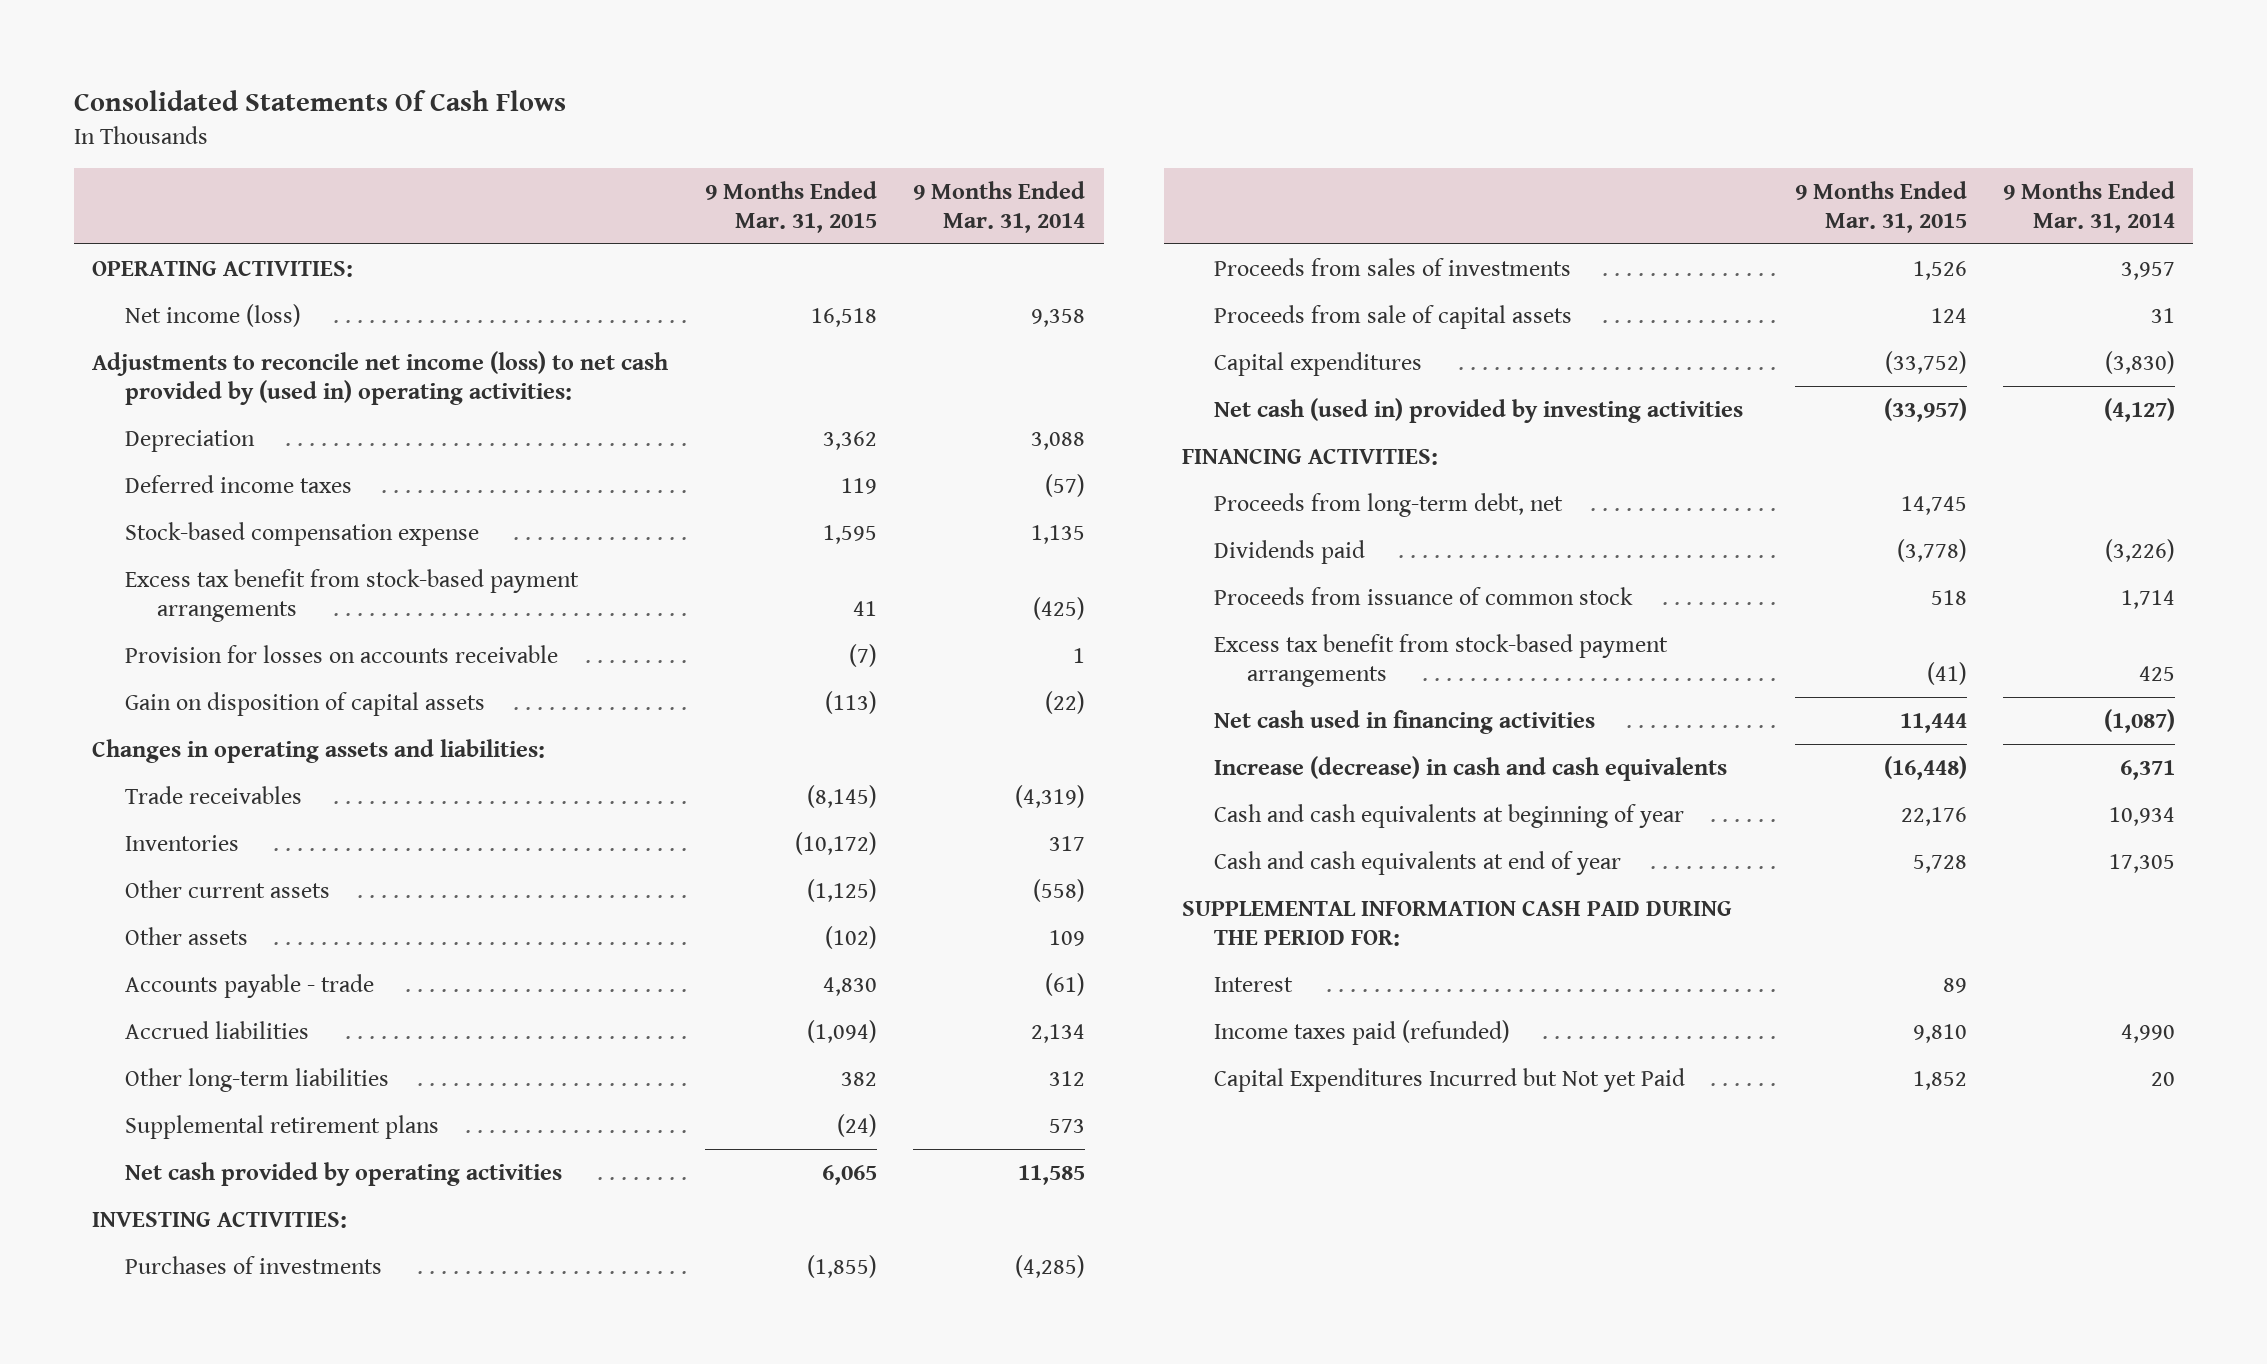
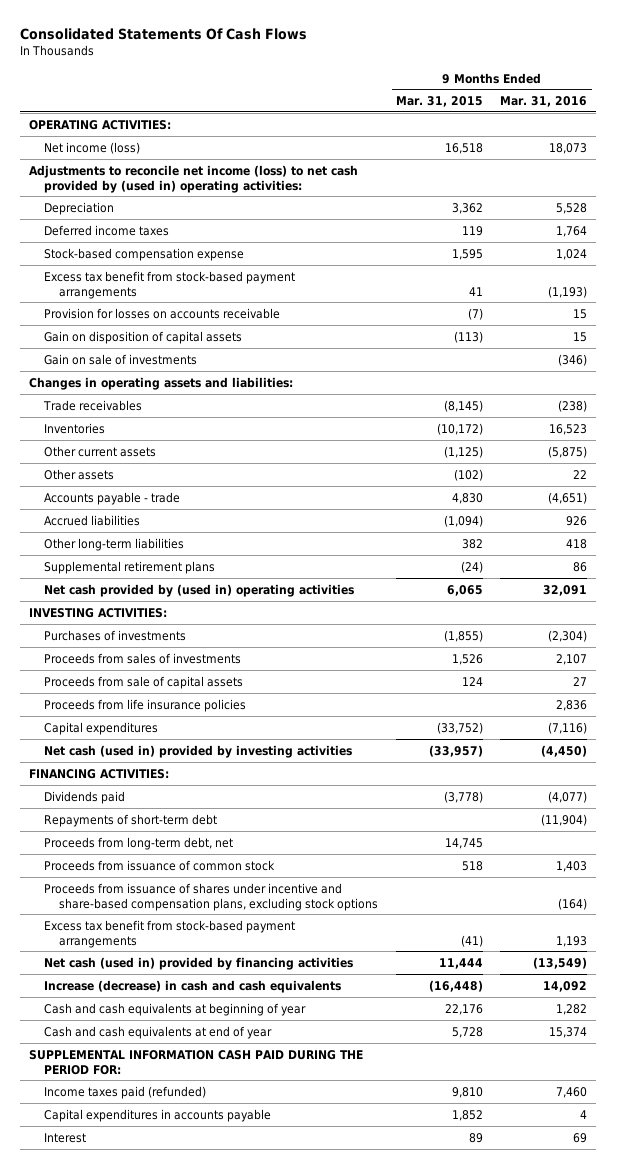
[913,180,1086,233] 9 Months Ended Mar. 31, 2014 -> none
none -> [500,96,588,108] Mar. 31, 2016
none -> [44,353,198,365] Gain on sale of investments
[124,1161,562,1186] Net cash provided by operating activities -> [44,583,355,597] Net cash provided by (used in) operating activities
none -> [44,698,247,712] Proceeds from life insurance policies
none -> [44,813,218,827] Repayments of short-term debt
[1214,492,1564,517] Proceeds from long-term debt, net -> [44,836,234,850] Proceeds from long-term debt, net
none -> [44,882,379,911] Proceeds from issuance of shares under incentive and share-based compensation plans, excluding stock options
[1214,709,1596,734] Net cash used in financing activities -> [44,956,354,970] Net cash (used in) provided by financing activities
[1214,1067,1686,1092] Capital Expenditures Incurred but Not yet Paid -> [44,1108,272,1122] Capital expenditures in accounts payable
[1214,976,1294,992] Interest -> [44,1132,87,1143] Interest

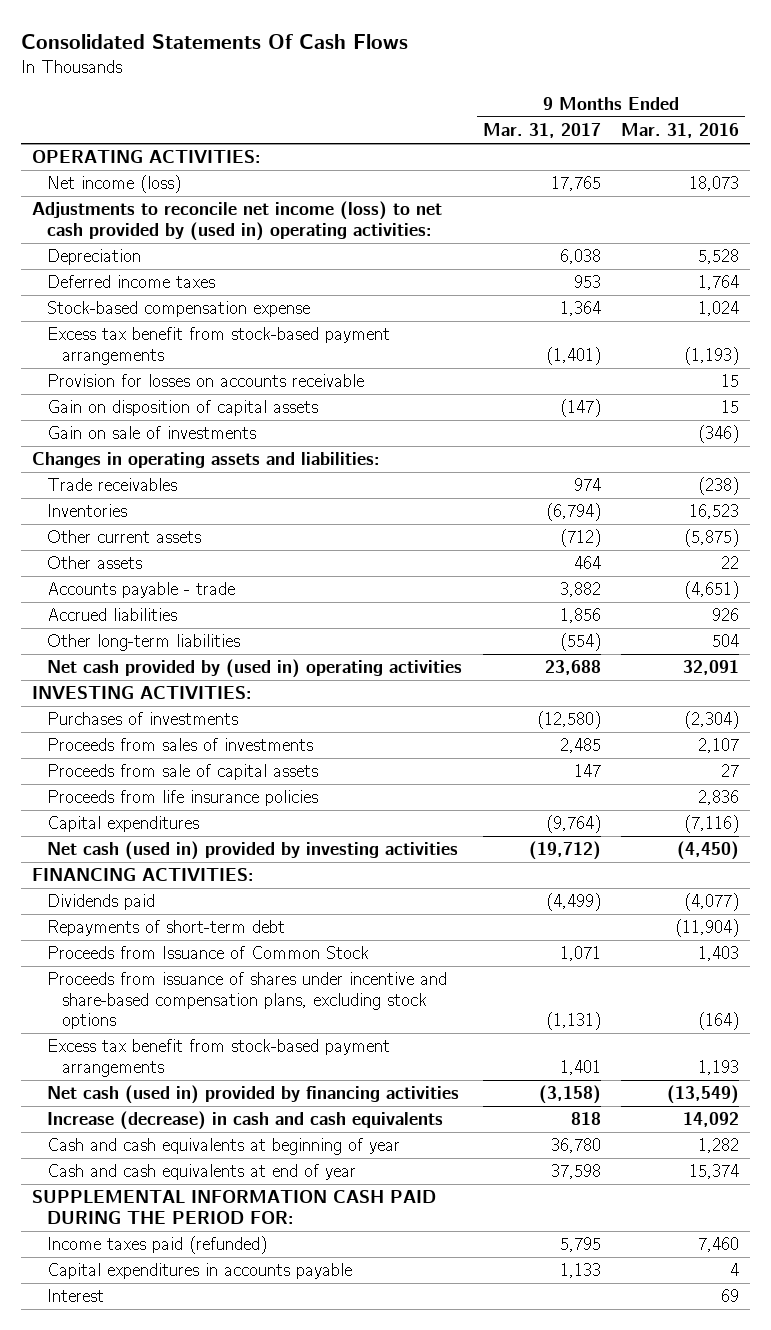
[395,96,483,108] Mar. 31, 2015 -> none
none -> [482,123,601,139] Mar. 31, 2017
[44,560,216,574] Supplemental retirement plans -> none
[566,538,588,549] 418 -> [712,634,740,648] 504
[44,836,234,850] Proceeds from long-term debt, net -> none
[44,859,276,871] Proceeds from issuance of common stock -> [46,946,369,960] Proceeds from Issuance of Common Stock

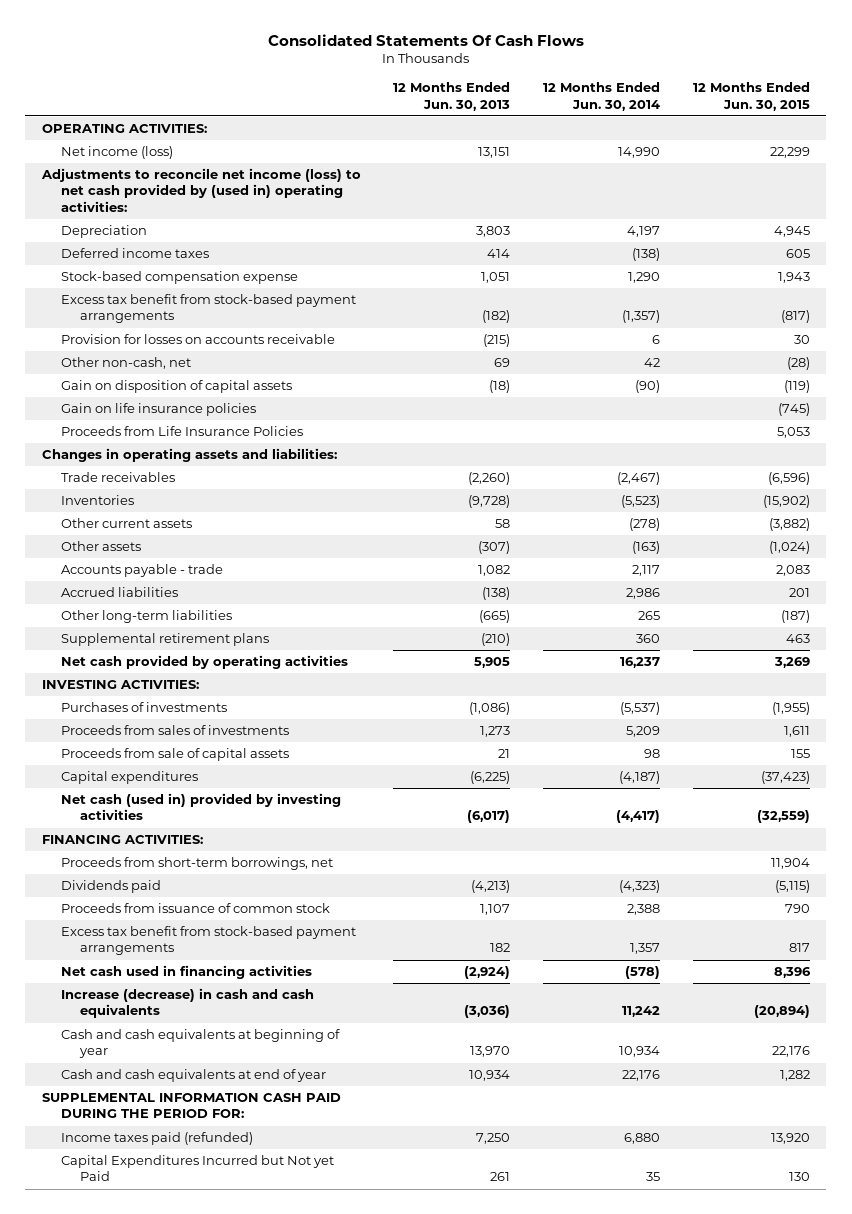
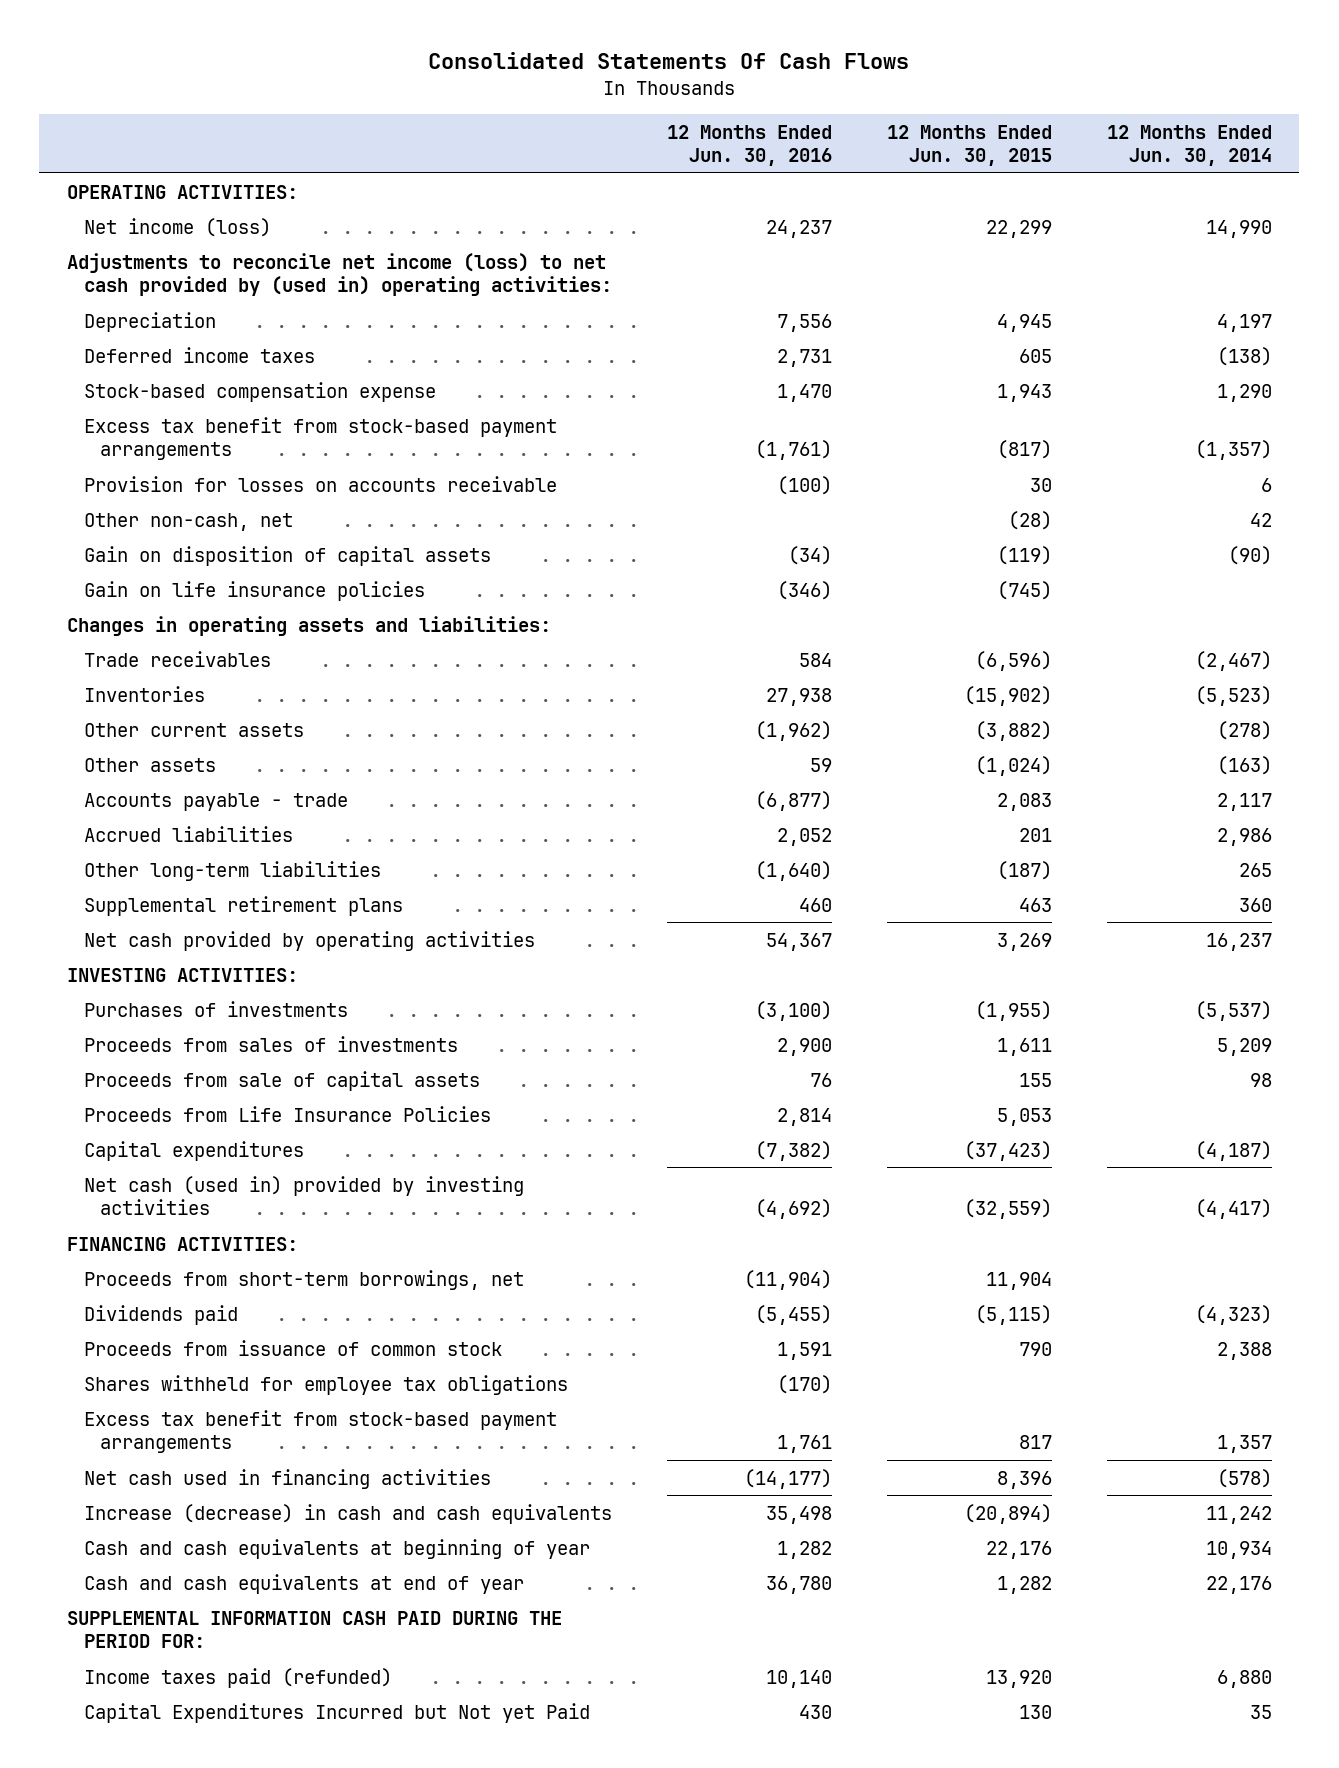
[393,82,511,111] 12 Months Ended Jun. 30, 2013 -> none
none -> [666,124,832,167] 12 Months Ended Jun. 30, 2016
[60,426,303,437] Proceeds from Life Insurance Policies -> [83,1105,491,1122] Proceeds from Life Insurance Policies
none -> [83,1374,568,1395] Shares withheld for employee tax obligations

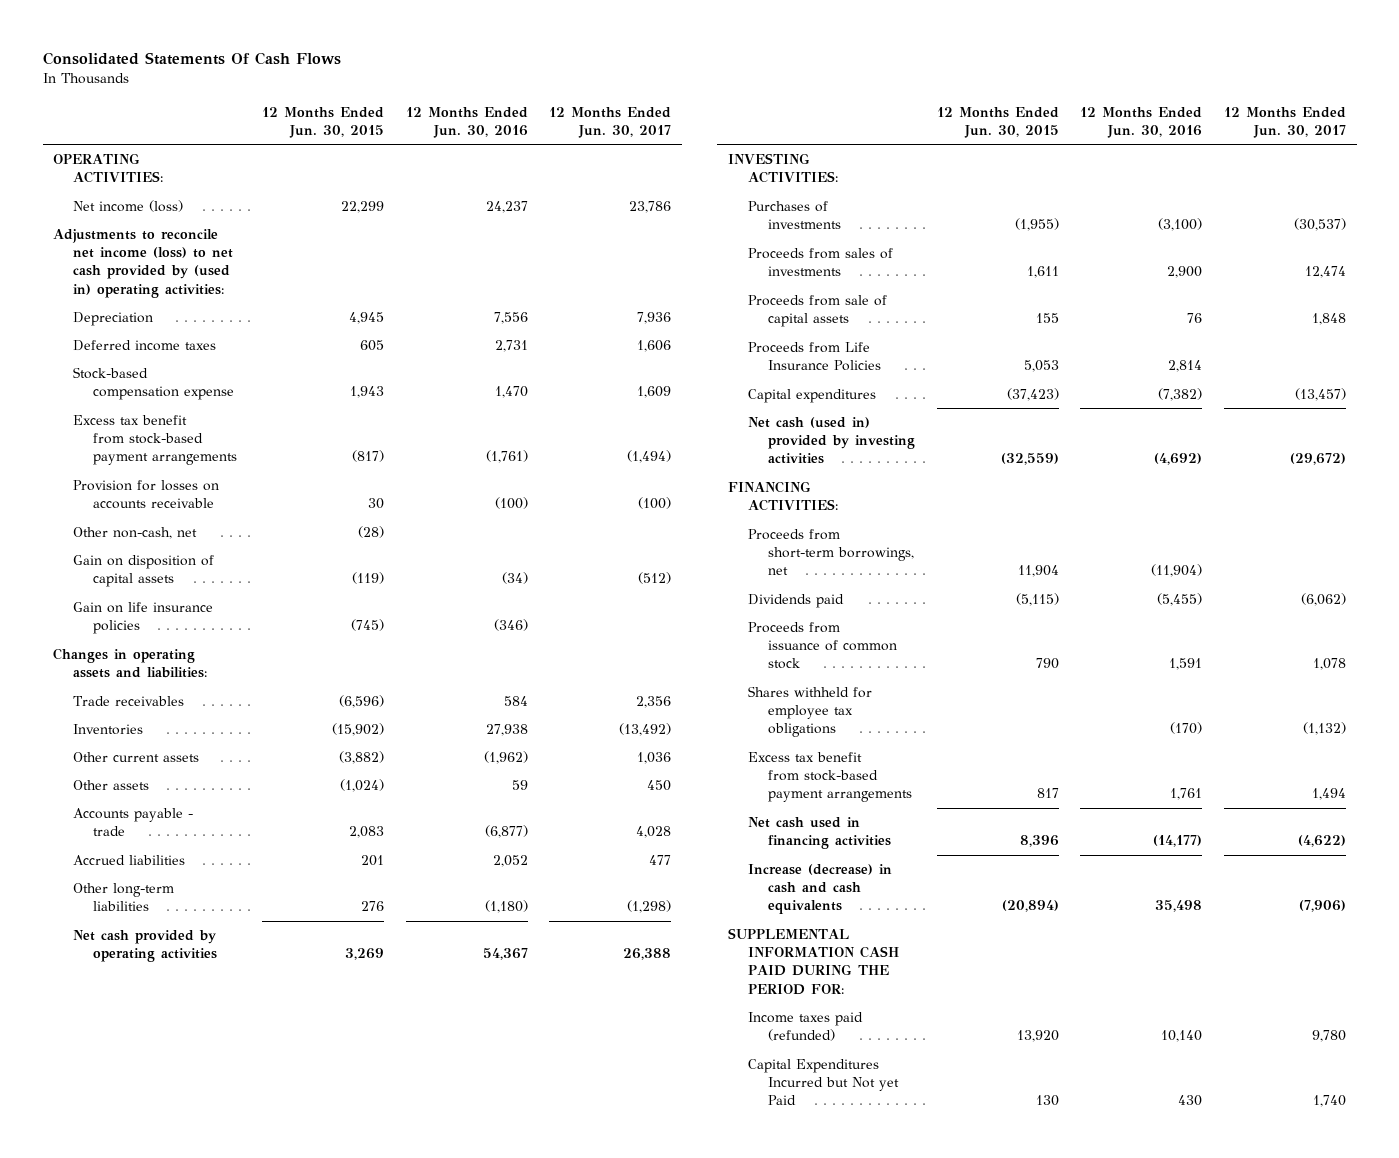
[1106,124,1272,167] 12 Months Ended Jun. 30, 2014 -> none
none -> [549,106,672,138] 12 Months Ended Jun. 30, 2017
[83,895,403,916] Supplemental retirement plans -> none
[754,860,832,881] (1,640) -> [484,900,528,914] (1,180)
[996,860,1052,880] (187) -> [360,901,384,912] 276
[83,1538,590,1559] Cash and cash equivalents at beginning of year -> none
[83,1573,524,1594] Cash and cash equivalents at end of year -> none

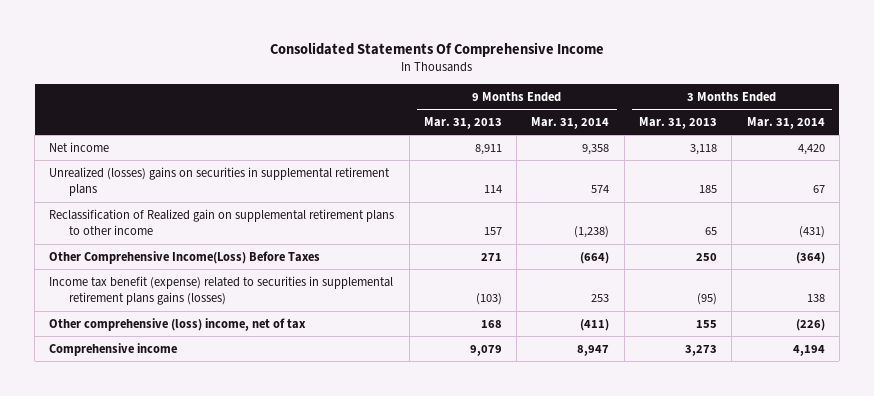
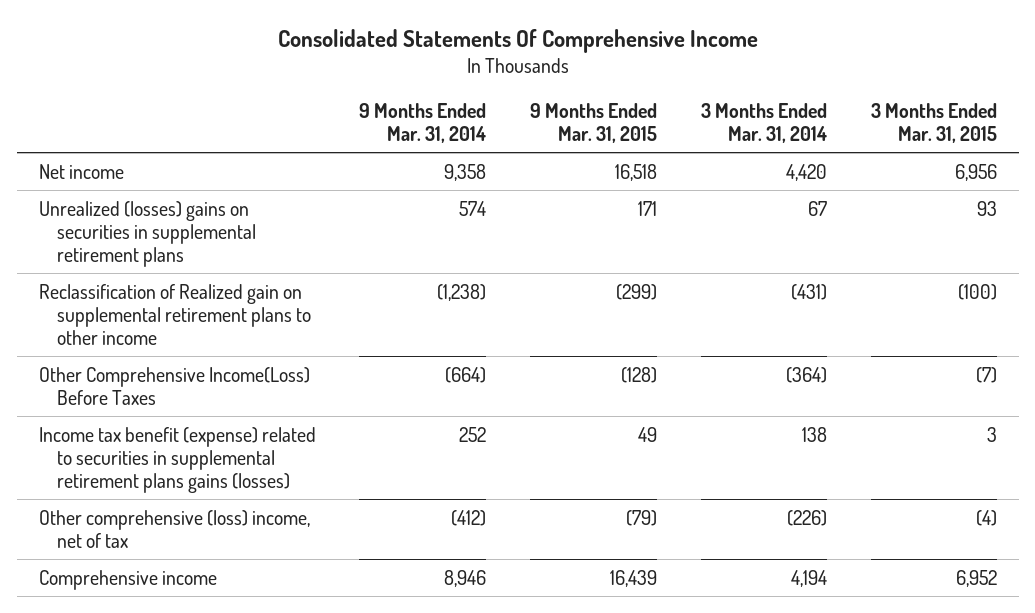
[423,116,502,129] Mar. 31, 2013 -> none
[638,116,717,129] Mar. 31, 2013 -> none
none -> [530,102,658,143] 9 Months Ended Mar. 31, 2015
none -> [870,102,997,143] 3 Months Ended Mar. 31, 2015
[591,294,610,303] 253 -> [459,426,487,442] 252
[580,318,610,331] (411) -> [451,509,487,526] (412)
[577,344,610,356] 8,947 -> [444,569,487,587] 8,946

